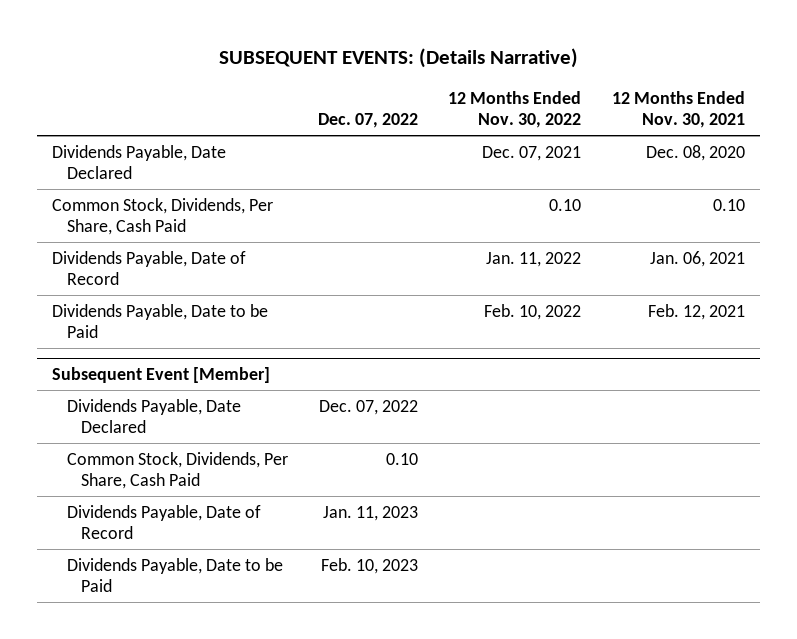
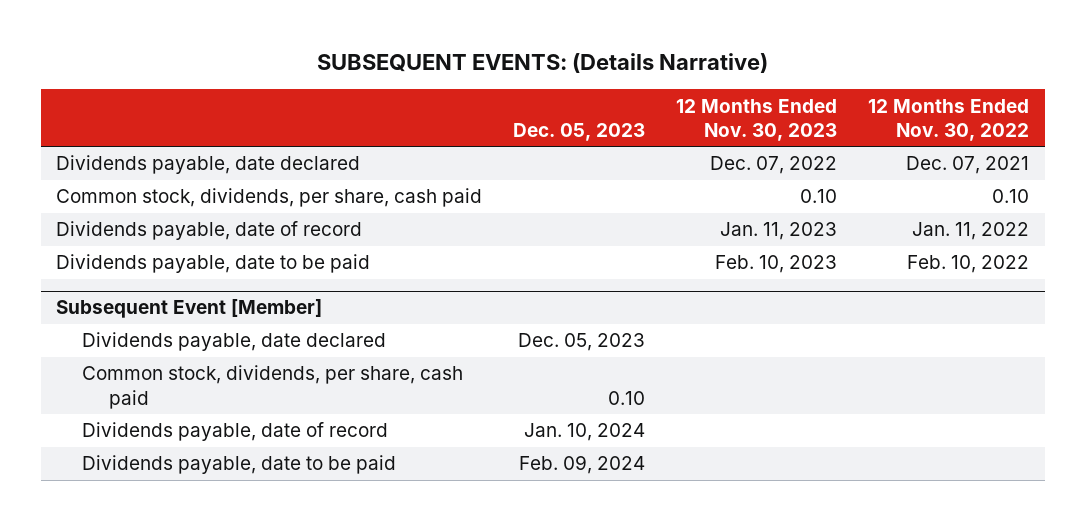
[317,113,418,129] Dec. 07, 2022 -> none
[611,90,745,129] 12 Months Ended Nov. 30, 2021 -> none
none -> [513,122,646,141] Dec. 05, 2023
none -> [676,98,838,141] 12 Months Ended Nov. 30, 2023
[52,144,227,179] Dividends Payable, Date Declared -> [56,155,361,175] Dividends payable, date declared
[52,197,274,235] Common Stock, Dividends, Per Share, Cash Paid -> [56,188,483,208] Common stock, dividends, per share, cash paid
[52,250,247,285] Dividends Payable, Date of Record -> [56,221,363,241] Dividends payable, date of record
[52,303,269,338] Dividends Payable, Date to be Paid -> [56,254,371,274] Dividends payable, date to be paid
[66,398,241,433] Dividends Payable, Date Declared -> [82,332,387,352] Dividends payable, date declared
[66,451,288,489] Common Stock, Dividends, Per Share, Cash Paid -> [82,365,464,409] Common stock, dividends, per share, cash paid
[66,504,261,539] Dividends Payable, Date of Record -> [82,422,389,442] Dividends payable, date of record
[66,557,283,592] Dividends Payable, Date to be Paid -> [82,455,397,475] Dividends payable, date to be paid

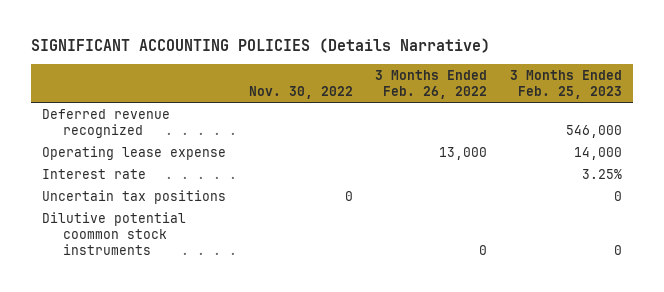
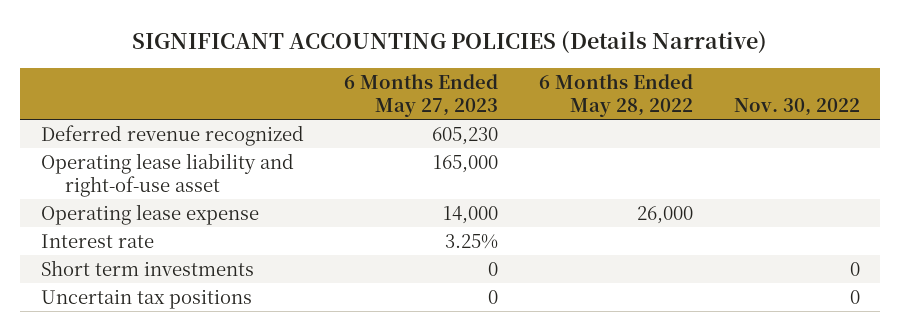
[375,69,488,99] 3 Months Ended Feb. 26, 2022 -> none
[509,69,622,99] 3 Months Ended Feb. 25, 2023 -> none
none -> [344,73,499,117] 6 Months Ended May 27, 2023
none -> [539,73,694,117] 6 Months Ended May 28, 2022
none -> [40,152,294,197] Operating lease liability and right-of-use asset
none -> [40,259,254,276] Short term investments
[42,211,187,255] Dilutive potential coommon stock instruments -> none

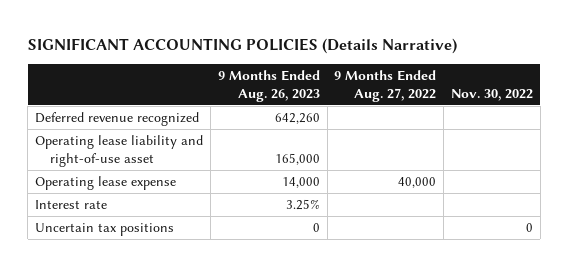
[344,73,499,117] 6 Months Ended May 27, 2023 -> none
[539,73,694,117] 6 Months Ended May 28, 2022 -> none
none -> [217,69,320,102] 9 Months Ended Aug. 26, 2023
none -> [334,69,437,102] 9 Months Ended Aug. 27, 2022
[40,259,254,276] Short term investments -> none

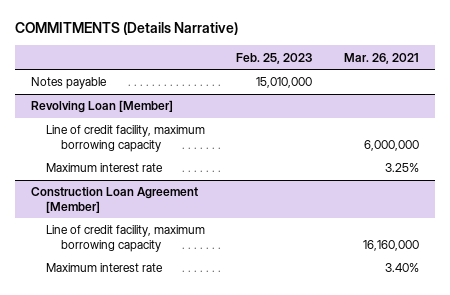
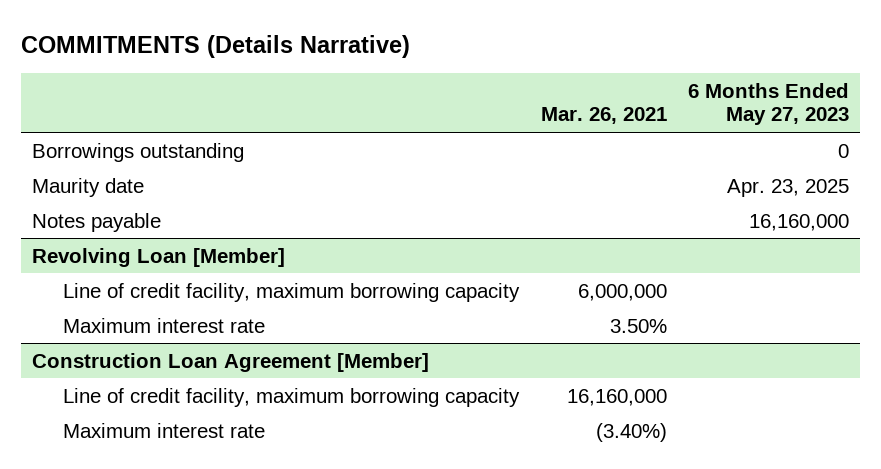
[236,52,313,64] Feb. 25, 2023 -> none
none -> [688,82,850,126] 6 Months Ended May 27, 2023
none -> [32,142,245,162] Borrowings outstanding
none -> [32,177,145,197] Maurity date
[385,163,420,173] 3.25% -> [609,318,667,333] 3.50%
[385,263,420,273] 3.40% -> [595,422,667,442] (3.40%)

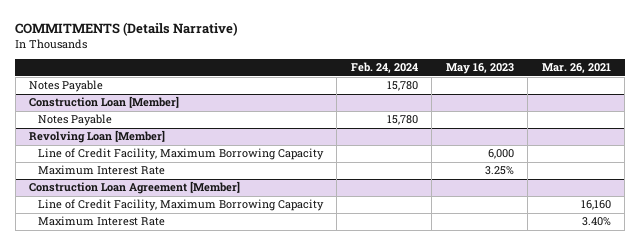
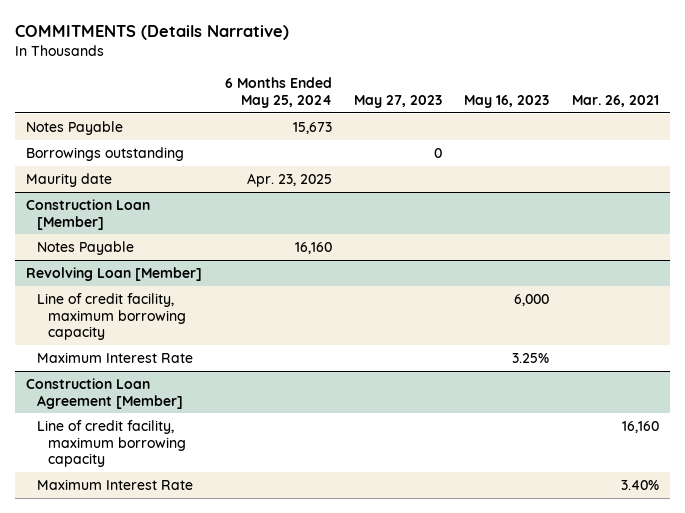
[350,62,418,74] Feb. 24, 2024 -> none
none -> [224,77,332,108] 6 Months Ended May 25, 2024
none -> [353,94,442,108] May 27, 2023
none -> [26,146,185,161] Borrowings outstanding
none -> [26,172,113,187] Maurity date
[37,148,324,161] Line of Credit Facility, Maximum Borrowing Capacity -> [37,292,187,341] Line of credit facility, maximum borrowing capacity
[37,199,324,212] Line of Credit Facility, Maximum Borrowing Capacity -> [37,419,187,468] Line of credit facility, maximum borrowing capacity

